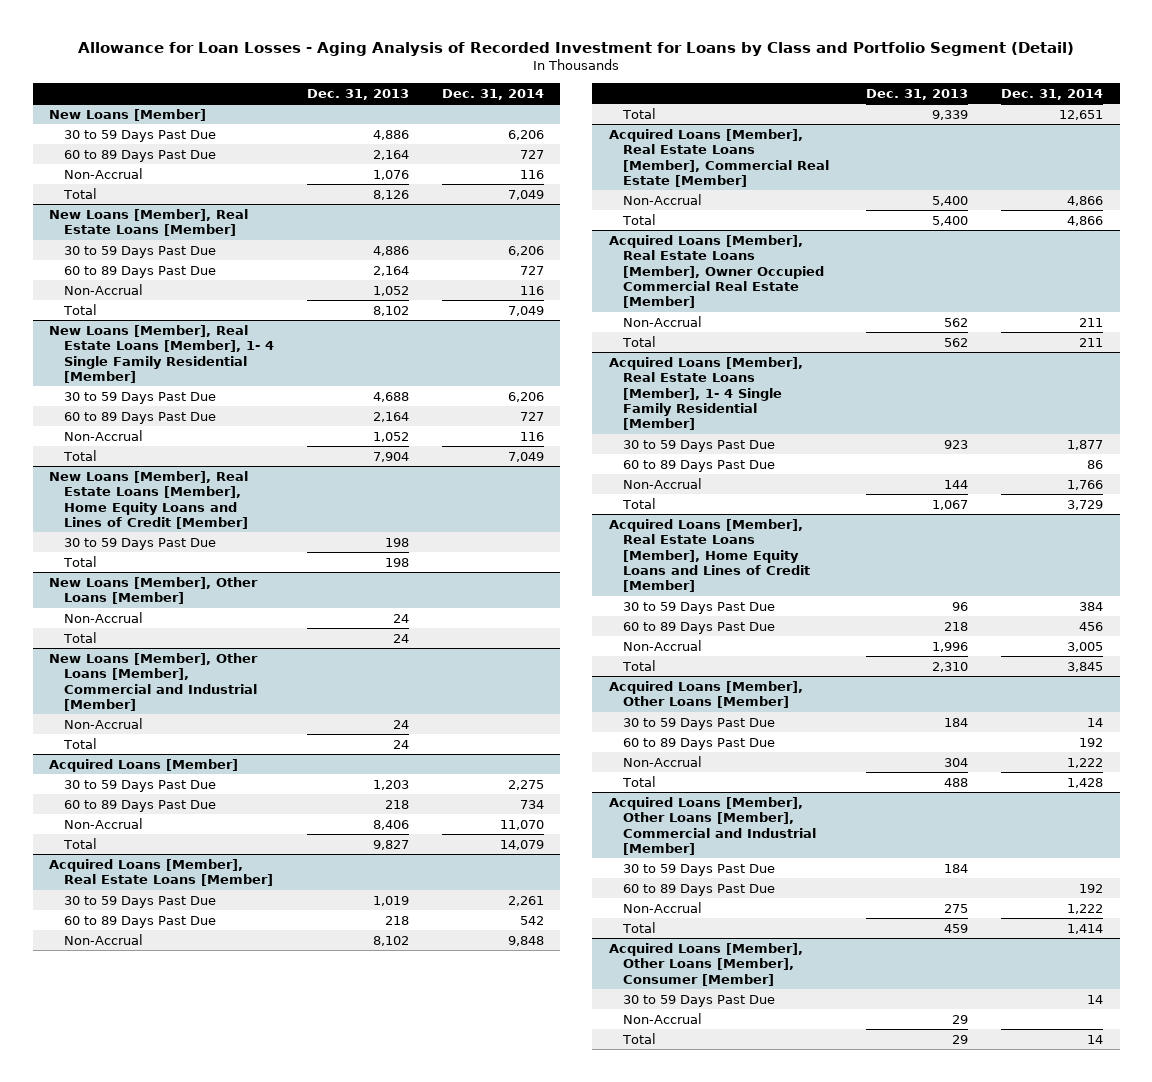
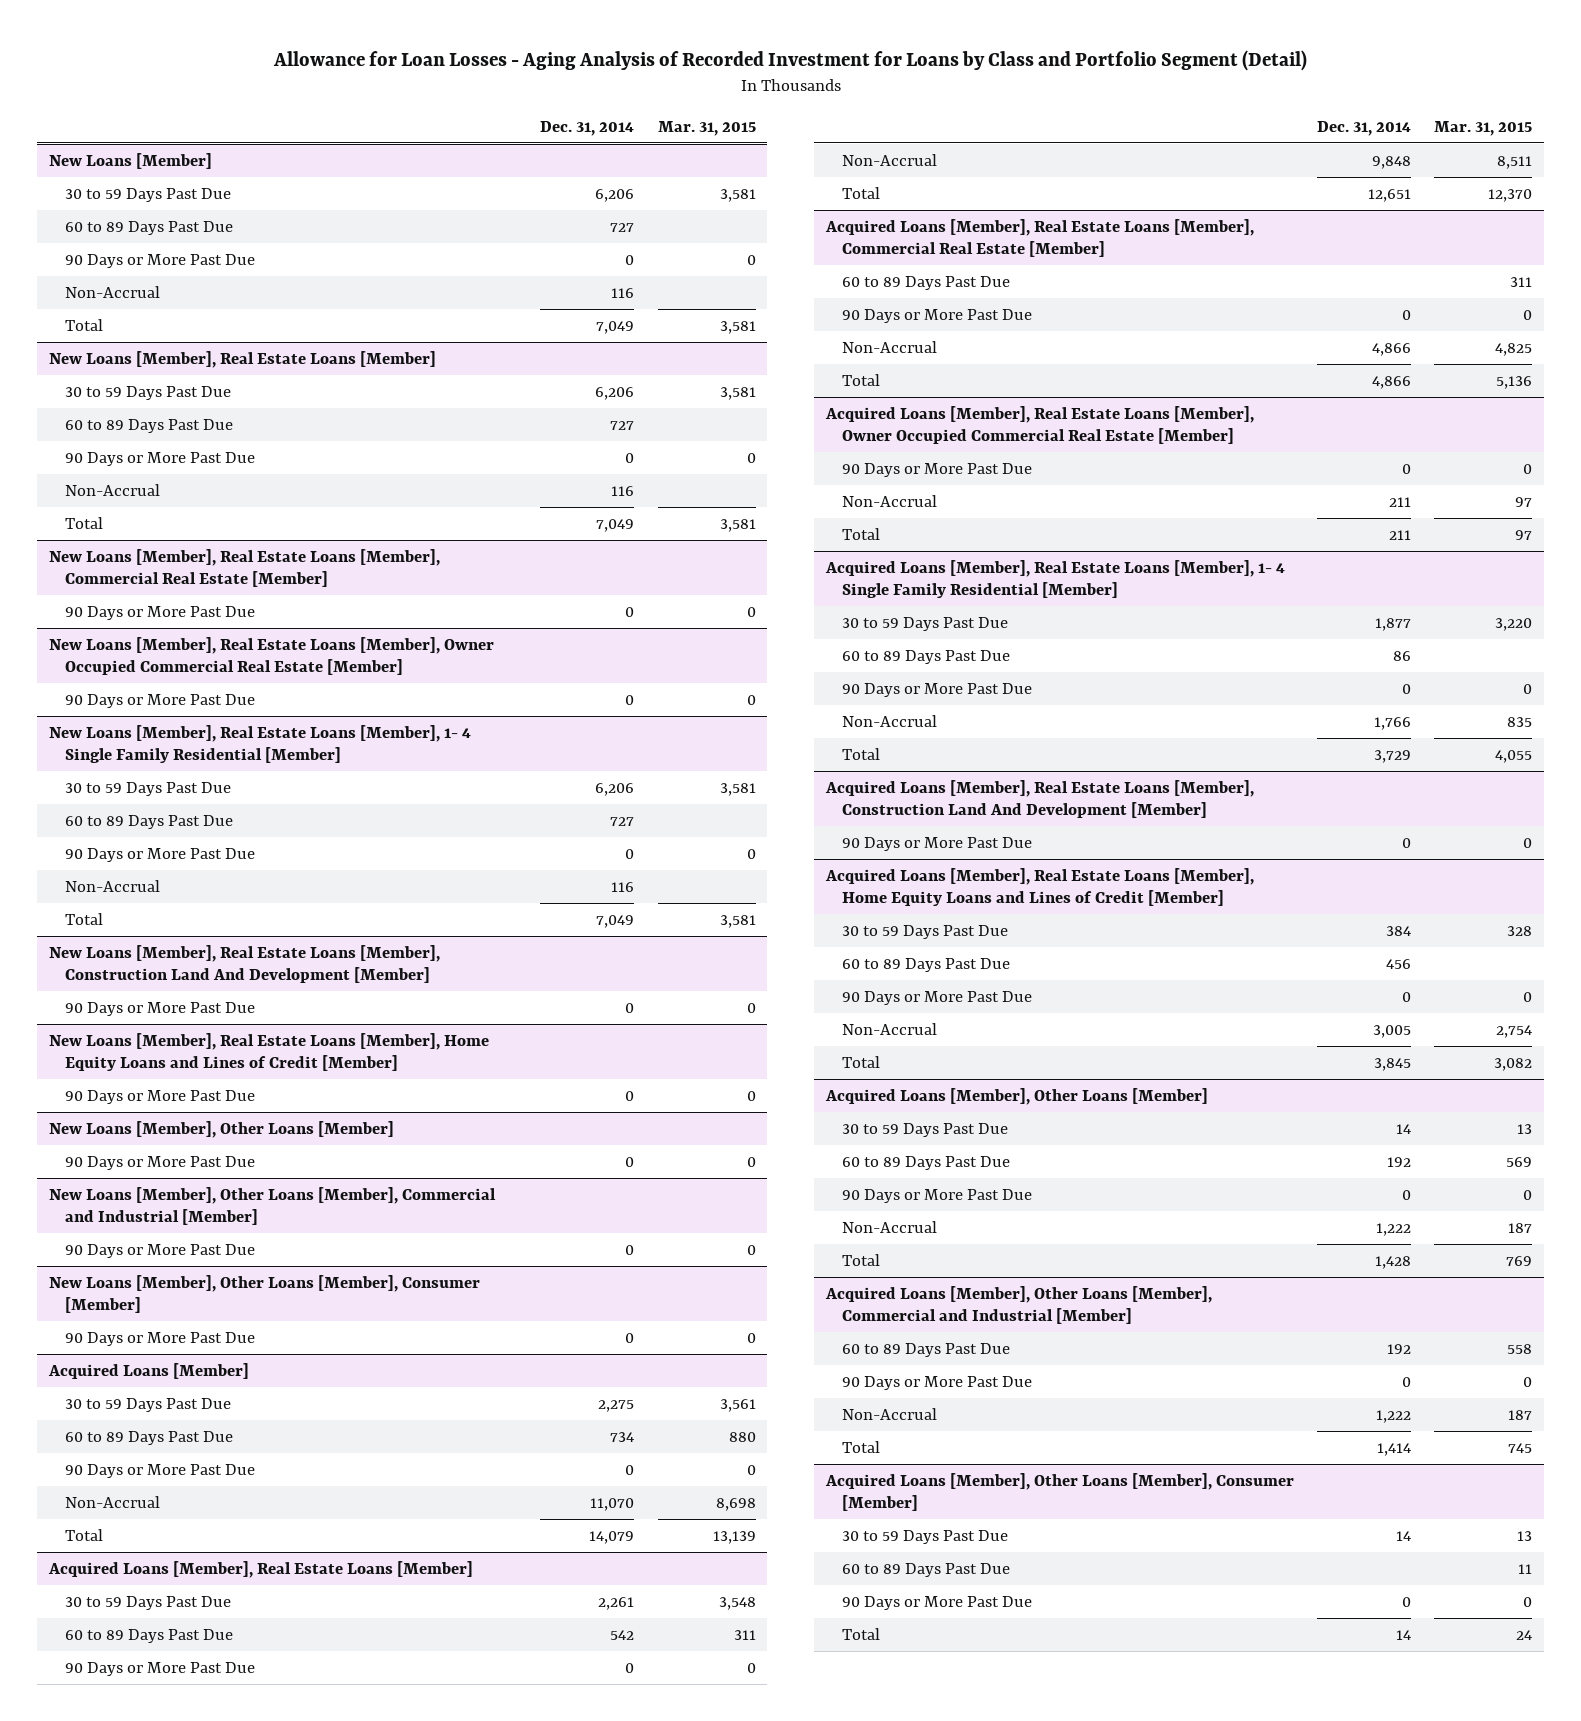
[306,88,409,100] Dec. 31, 2013 -> none
none -> [657,120,756,136] Mar. 31, 2015
none -> [65,253,256,268] 90 Days or More Past Due
none -> [65,451,256,466] 90 Days or More Past Due
none -> [48,548,440,588] New Loans [Member], Real Estate Loans [Member], Commercial Real Estate [Member]
none -> [65,605,256,620] 90 Days or More Past Due
none -> [48,636,494,676] New Loans [Member], Real Estate Loans [Member], Owner Occupied Commercial Real Estate [Member]
none -> [65,693,256,708] 90 Days or More Past Due
none -> [65,847,256,862] 90 Days or More Past Due
none -> [48,944,440,984] New Loans [Member], Real Estate Loans [Member], Construction Land And Development [Member]
none -> [65,1001,256,1016] 90 Days or More Past Due
[63,537,216,550] 30 to 59 Days Past Due -> none
[62,555,97,567] Total -> none
none -> [65,1089,256,1104] 90 Days or More Past Due
[63,611,143,623] Non-Accrual -> none
[62,631,97,643] Total -> none
none -> [65,1155,256,1170] 90 Days or More Past Due
[63,717,143,729] Non-Accrual -> none
[62,737,97,749] Total -> none
none -> [65,1243,256,1258] 90 Days or More Past Due
none -> [48,1274,480,1314] New Loans [Member], Other Loans [Member], Consumer [Member]
none -> [65,1331,256,1346] 90 Days or More Past Due
none -> [65,1463,256,1478] 90 Days or More Past Due
none -> [65,1661,256,1676] 90 Days or More Past Due
none -> [842,275,1011,290] 60 to 89 Days Past Due
none -> [842,308,1033,323] 90 Days or More Past Due
none -> [842,462,1033,477] 90 Days or More Past Due
none -> [842,682,1033,697] 90 Days or More Past Due
none -> [824,779,1254,819] Acquired Loans [Member], Real Estate Loans [Member], Construction Land And Development [Member]
none -> [842,836,1033,851] 90 Days or More Past Due
none -> [842,990,1033,1005] 90 Days or More Past Due
none -> [842,1188,1033,1203] 90 Days or More Past Due
[623,863,776,876] 30 to 59 Days Past Due -> none
none -> [842,1375,1033,1390] 90 Days or More Past Due
[623,1012,703,1024] Non-Accrual -> none
none -> [842,1562,1011,1577] 60 to 89 Days Past Due
none -> [842,1595,1033,1610] 90 Days or More Past Due

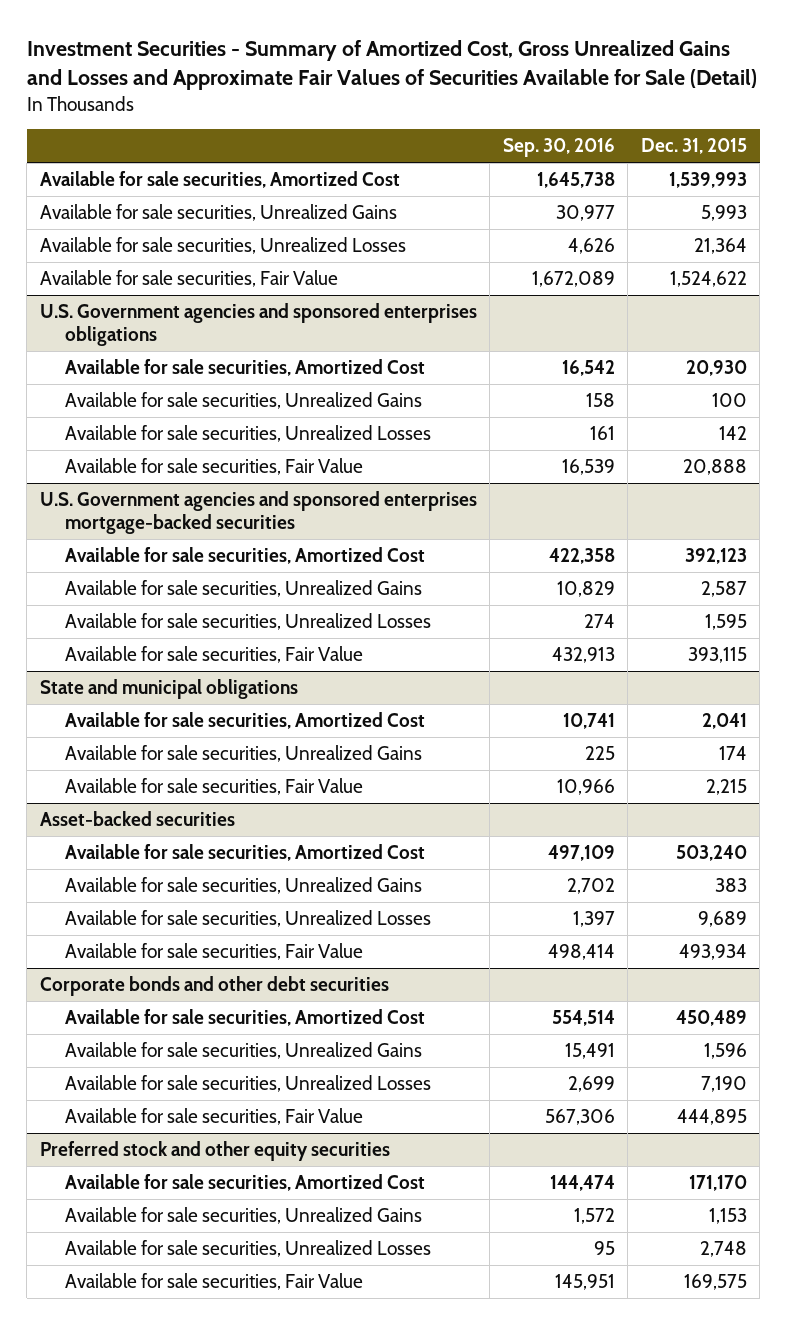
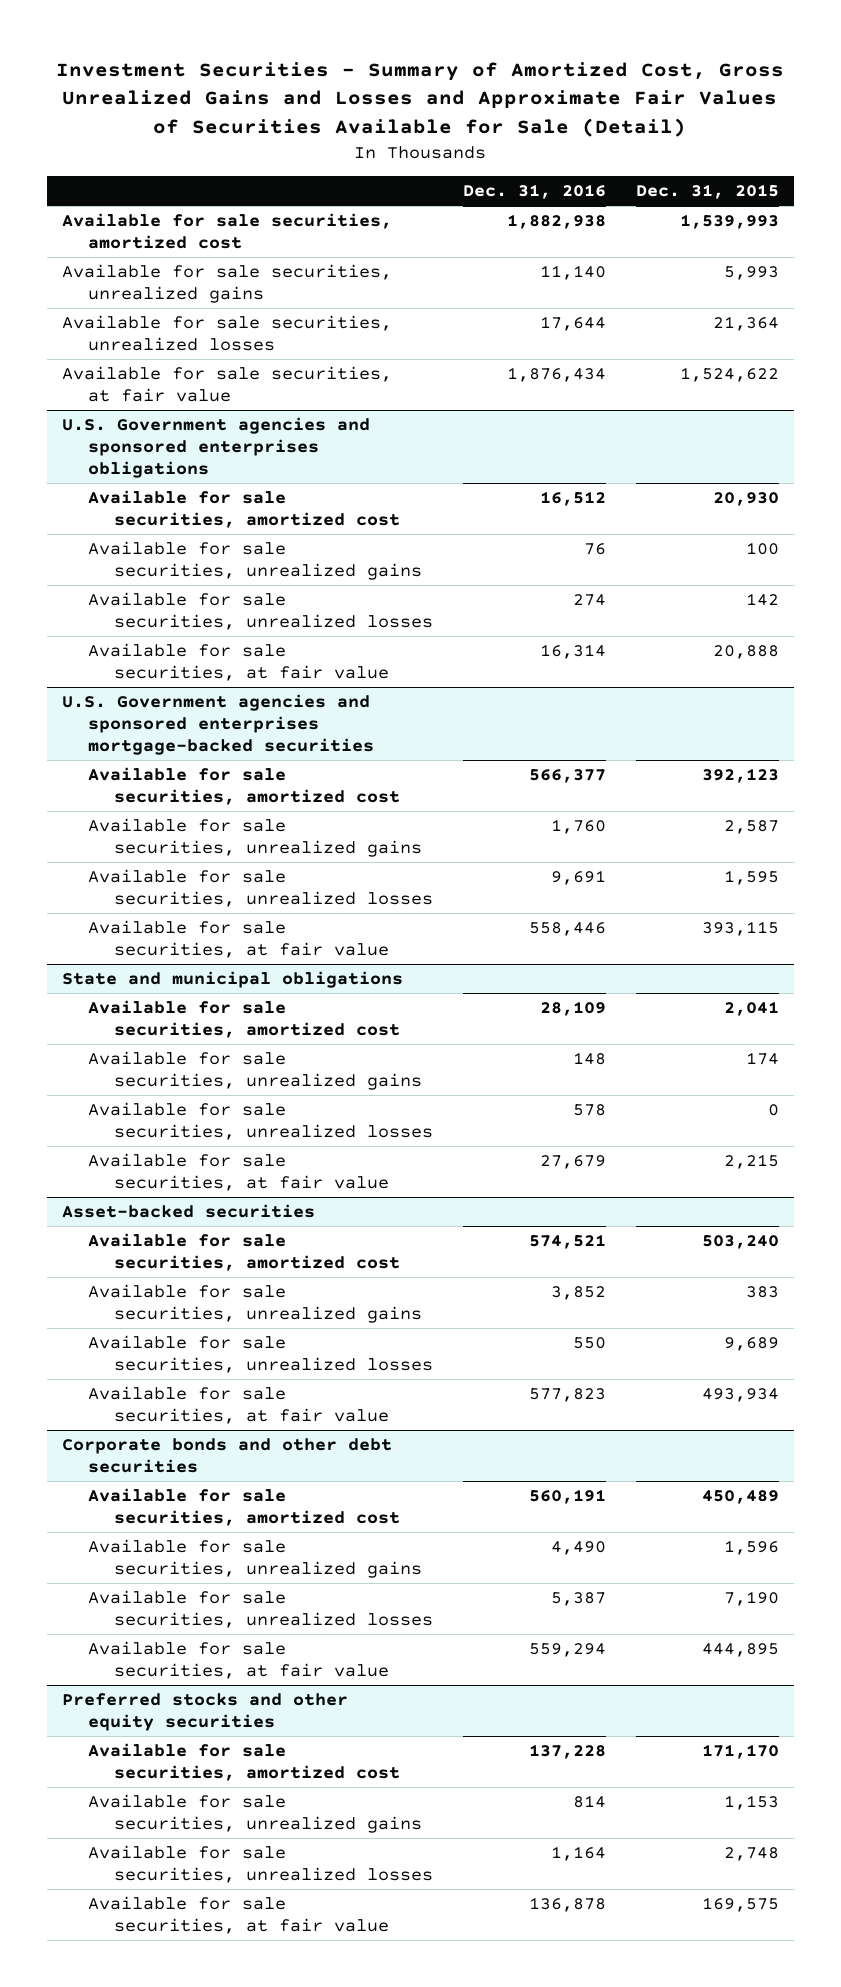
[502,138,615,158] Sep. 30, 2016 -> none
none -> [462,184,606,200] Dec. 31, 2016
[39,170,400,188] Available for sale securities, Amortized Cost -> [62,213,393,249] Available for sale securities, amortized cost
[39,203,397,221] Available for sale securities, Unrealized Gains -> [62,264,393,303] Available for sale securities, unrealized gains
[39,236,406,254] Available for sale securities, Unrealized Losses -> [62,315,393,351] Available for sale securities, unrealized losses
[39,269,338,287] Available for sale securities, Fair Value -> [62,366,393,402] Available for sale securities, at fair value
[65,358,426,376] Available for sale securities, Amortized Cost -> [87,490,400,528] Available for sale securities, amortized cost
[65,391,423,409] Available for sale securities, Unrealized Gains -> [87,541,422,580] Available for sale securities, unrealized gains
[65,424,432,442] Available for sale securities, Unrealized Losses -> [87,592,433,630] Available for sale securities, unrealized losses
[65,457,364,475] Available for sale securities, Fair Value -> [87,643,389,681] Available for sale securities, at fair value
[65,546,426,564] Available for sale securities, Amortized Cost -> [87,767,400,805] Available for sale securities, amortized cost
[65,579,423,597] Available for sale securities, Unrealized Gains -> [87,818,422,857] Available for sale securities, unrealized gains
[65,612,432,630] Available for sale securities, Unrealized Losses -> [87,869,433,907] Available for sale securities, unrealized losses
[65,645,364,663] Available for sale securities, Fair Value -> [87,920,389,958] Available for sale securities, at fair value
[65,711,426,729] Available for sale securities, Amortized Cost -> [87,1000,400,1038] Available for sale securities, amortized cost
[65,744,423,762] Available for sale securities, Unrealized Gains -> [87,1051,422,1090] Available for sale securities, unrealized gains
none -> [87,1102,433,1140] Available for sale securities, unrealized losses
[65,777,364,795] Available for sale securities, Fair Value -> [87,1153,389,1191] Available for sale securities, at fair value
[65,843,426,861] Available for sale securities, Amortized Cost -> [87,1233,400,1271] Available for sale securities, amortized cost
[65,876,423,894] Available for sale securities, Unrealized Gains -> [87,1284,422,1323] Available for sale securities, unrealized gains
[65,909,432,927] Available for sale securities, Unrealized Losses -> [87,1335,433,1373] Available for sale securities, unrealized losses
[65,942,364,960] Available for sale securities, Fair Value -> [87,1386,389,1424] Available for sale securities, at fair value
[65,1008,426,1026] Available for sale securities, Amortized Cost -> [87,1488,400,1526] Available for sale securities, amortized cost
[65,1041,423,1059] Available for sale securities, Unrealized Gains -> [87,1539,422,1578] Available for sale securities, unrealized gains
[65,1074,432,1092] Available for sale securities, Unrealized Losses -> [87,1590,433,1628] Available for sale securities, unrealized losses
[65,1107,364,1125] Available for sale securities, Fair Value -> [87,1641,389,1679] Available for sale securities, at fair value
[39,1140,390,1161] Preferred stock and other equity securities -> [62,1693,349,1731] Preferred stocks and other equity securities
[65,1173,426,1191] Available for sale securities, Amortized Cost -> [87,1743,400,1781] Available for sale securities, amortized cost
[65,1206,423,1224] Available for sale securities, Unrealized Gains -> [87,1794,422,1833] Available for sale securities, unrealized gains
[65,1239,432,1257] Available for sale securities, Unrealized Losses -> [87,1845,433,1883] Available for sale securities, unrealized losses
[65,1272,364,1290] Available for sale securities, Fair Value -> [87,1896,389,1934] Available for sale securities, at fair value

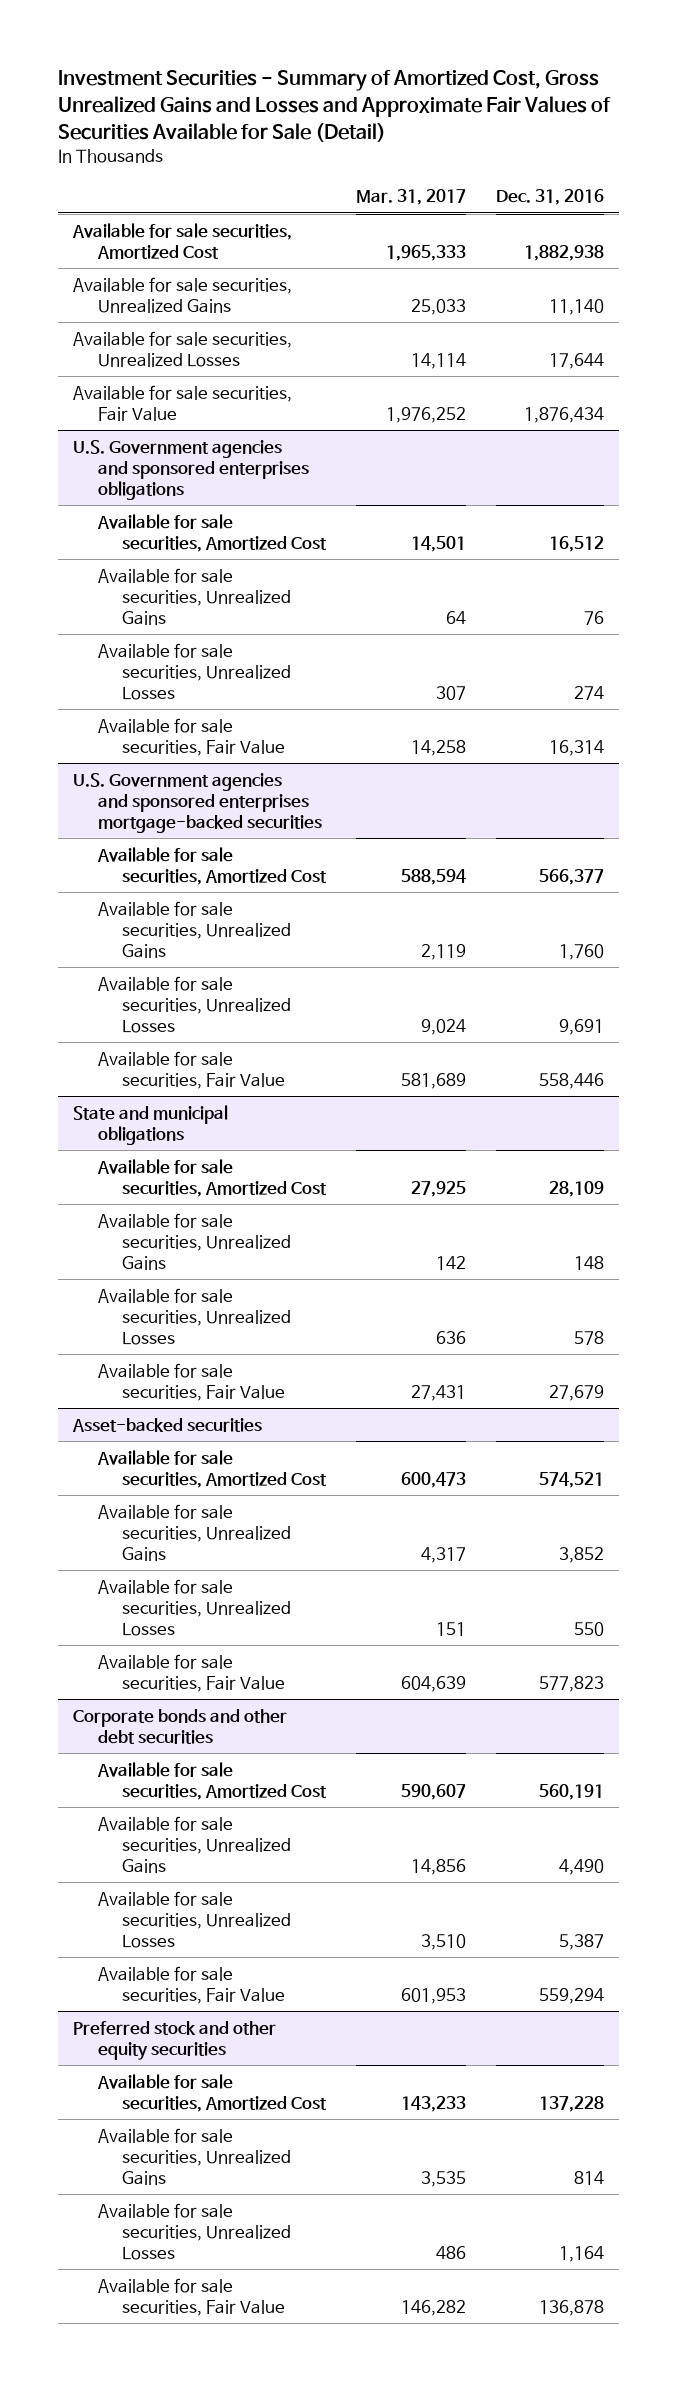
[635,184,779,200] Dec. 31, 2015 -> none
none -> [356,189,467,206] Mar. 31, 2017
[62,213,393,249] Available for sale securities, amortized cost -> [72,222,293,259] Available for sale securities, Amortized Cost
[62,264,393,303] Available for sale securities, unrealized gains -> [73,276,293,313] Available for sale securities, Unrealized Gains
[62,315,393,351] Available for sale securities, unrealized losses -> [73,330,293,367] Available for sale securities, Unrealized Losses
[62,366,393,402] Available for sale securities, at fair value -> [73,384,293,421] Available for sale securities, Fair Value
[87,490,400,528] Available for sale securities, amortized cost -> [96,513,328,552] Available for sale securities, Amortized Cost
[87,541,422,580] Available for sale securities, unrealized gains -> [97,567,292,626] Available for sale securities, Unrealized Gains
[87,592,433,630] Available for sale securities, unrealized losses -> [97,642,292,701] Available for sale securities, Unrealized Losses
[87,643,389,681] Available for sale securities, at fair value -> [97,717,286,756] Available for sale securities, Fair Value
[87,767,400,805] Available for sale securities, amortized cost -> [96,846,328,885] Available for sale securities, Amortized Cost
[87,818,422,857] Available for sale securities, unrealized gains -> [97,900,292,959] Available for sale securities, Unrealized Gains
[87,869,433,907] Available for sale securities, unrealized losses -> [97,975,292,1034] Available for sale securities, Unrealized Losses
[87,920,389,958] Available for sale securities, at fair value -> [97,1050,286,1089] Available for sale securities, Fair Value
[87,1000,400,1038] Available for sale securities, amortized cost -> [96,1158,328,1197] Available for sale securities, Amortized Cost
[87,1051,422,1090] Available for sale securities, unrealized gains -> [97,1212,292,1271] Available for sale securities, Unrealized Gains
[87,1102,433,1140] Available for sale securities, unrealized losses -> [97,1287,292,1346] Available for sale securities, Unrealized Losses
[87,1153,389,1191] Available for sale securities, at fair value -> [97,1362,286,1401] Available for sale securities, Fair Value
[87,1233,400,1271] Available for sale securities, amortized cost -> [96,1449,328,1488] Available for sale securities, Amortized Cost
[87,1284,422,1323] Available for sale securities, unrealized gains -> [97,1503,292,1562] Available for sale securities, Unrealized Gains
[87,1335,433,1373] Available for sale securities, unrealized losses -> [97,1578,292,1637] Available for sale securities, Unrealized Losses
[87,1386,389,1424] Available for sale securities, at fair value -> [97,1653,286,1692] Available for sale securities, Fair Value
[87,1488,400,1526] Available for sale securities, amortized cost -> [96,1761,328,1800] Available for sale securities, Amortized Cost
[87,1539,422,1578] Available for sale securities, unrealized gains -> [97,1815,292,1874] Available for sale securities, Unrealized Gains
[87,1590,433,1628] Available for sale securities, unrealized losses -> [97,1890,292,1949] Available for sale securities, Unrealized Losses
[87,1641,389,1679] Available for sale securities, at fair value -> [97,1965,286,2004] Available for sale securities, Fair Value
[62,1693,349,1731] Preferred stocks and other equity securities -> [73,2020,277,2060] Preferred stock and other equity securities
[87,1743,400,1781] Available for sale securities, amortized cost -> [96,2073,328,2112] Available for sale securities, Amortized Cost
[87,1794,422,1833] Available for sale securities, unrealized gains -> [97,2127,292,2186] Available for sale securities, Unrealized Gains
[87,1845,433,1883] Available for sale securities, unrealized losses -> [97,2202,292,2261] Available for sale securities, Unrealized Losses
[87,1896,389,1934] Available for sale securities, at fair value -> [97,2277,286,2316] Available for sale securities, Fair Value

